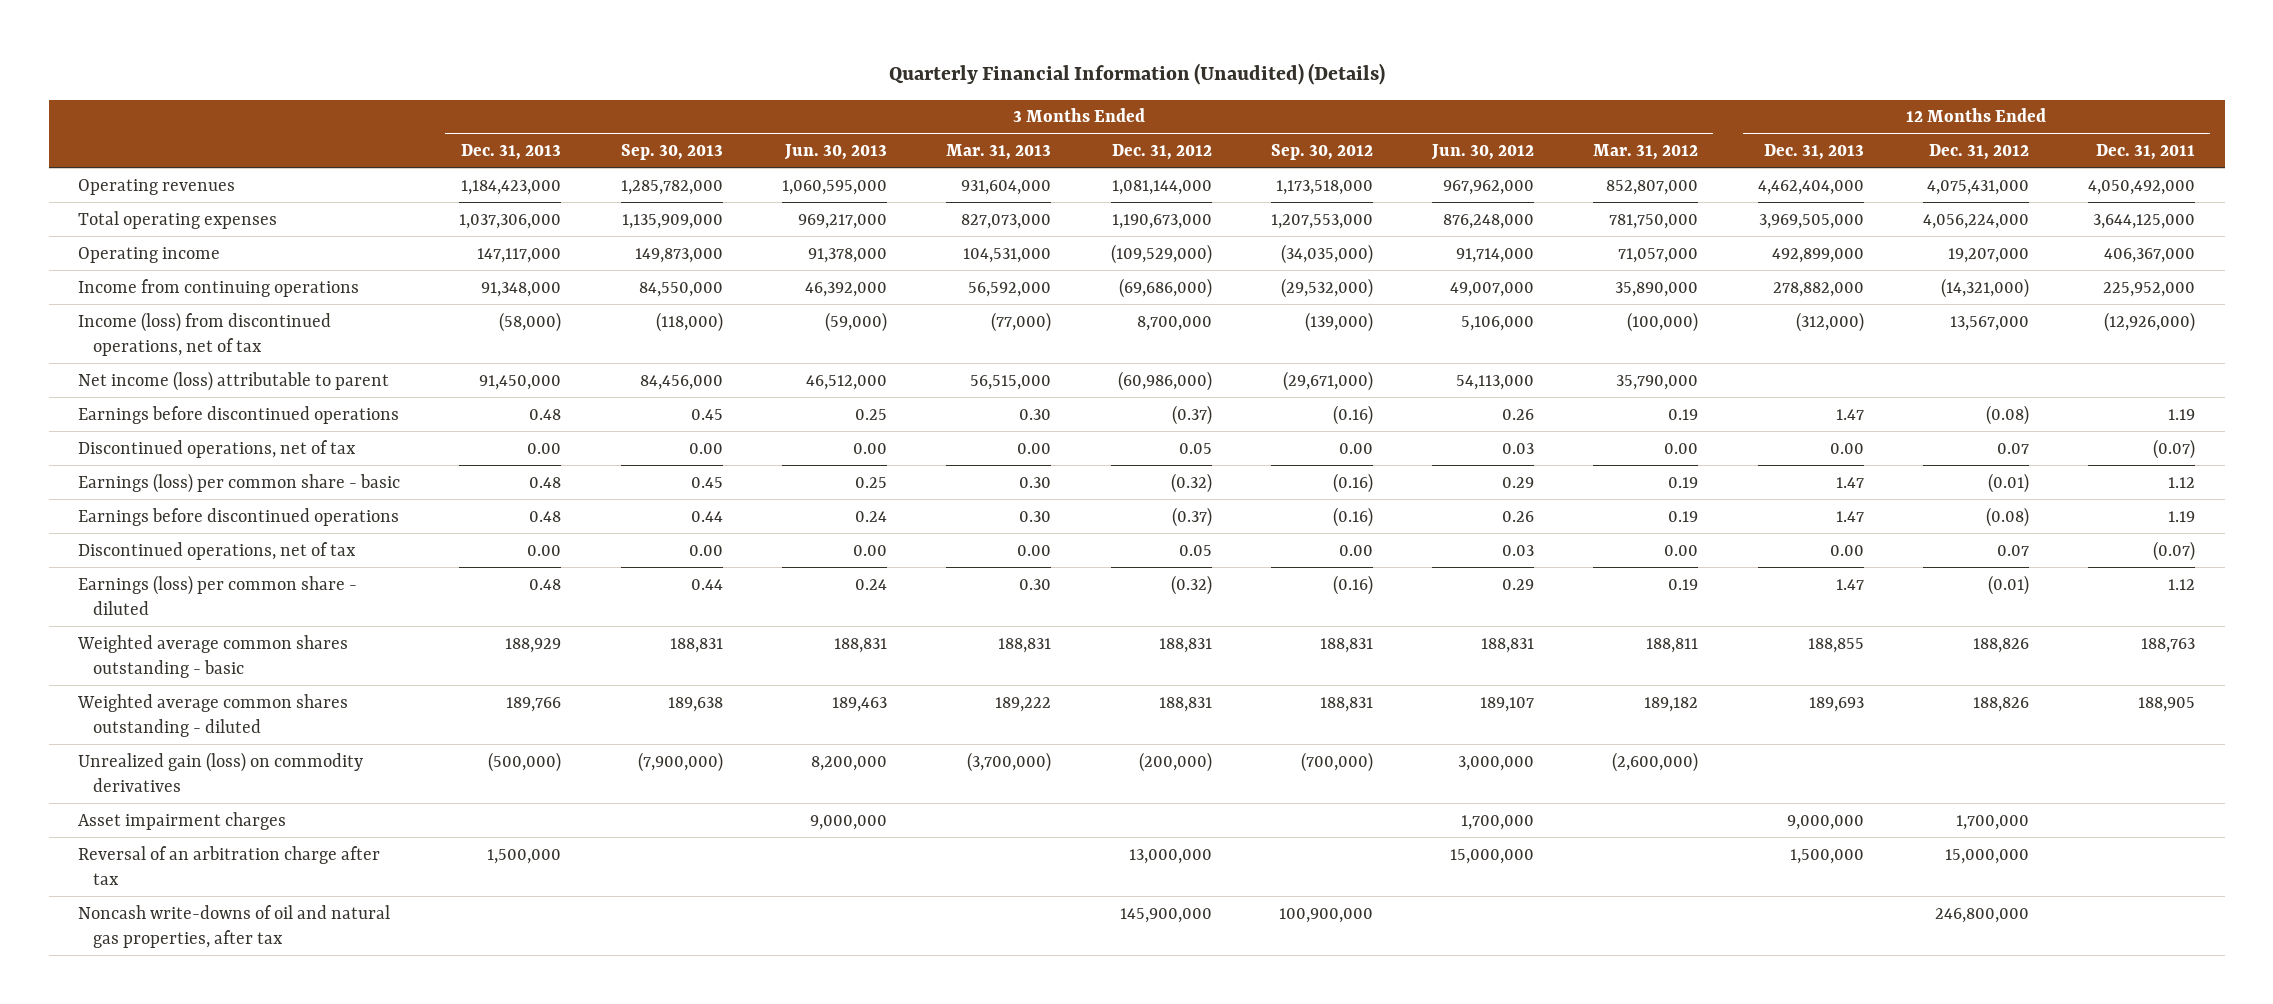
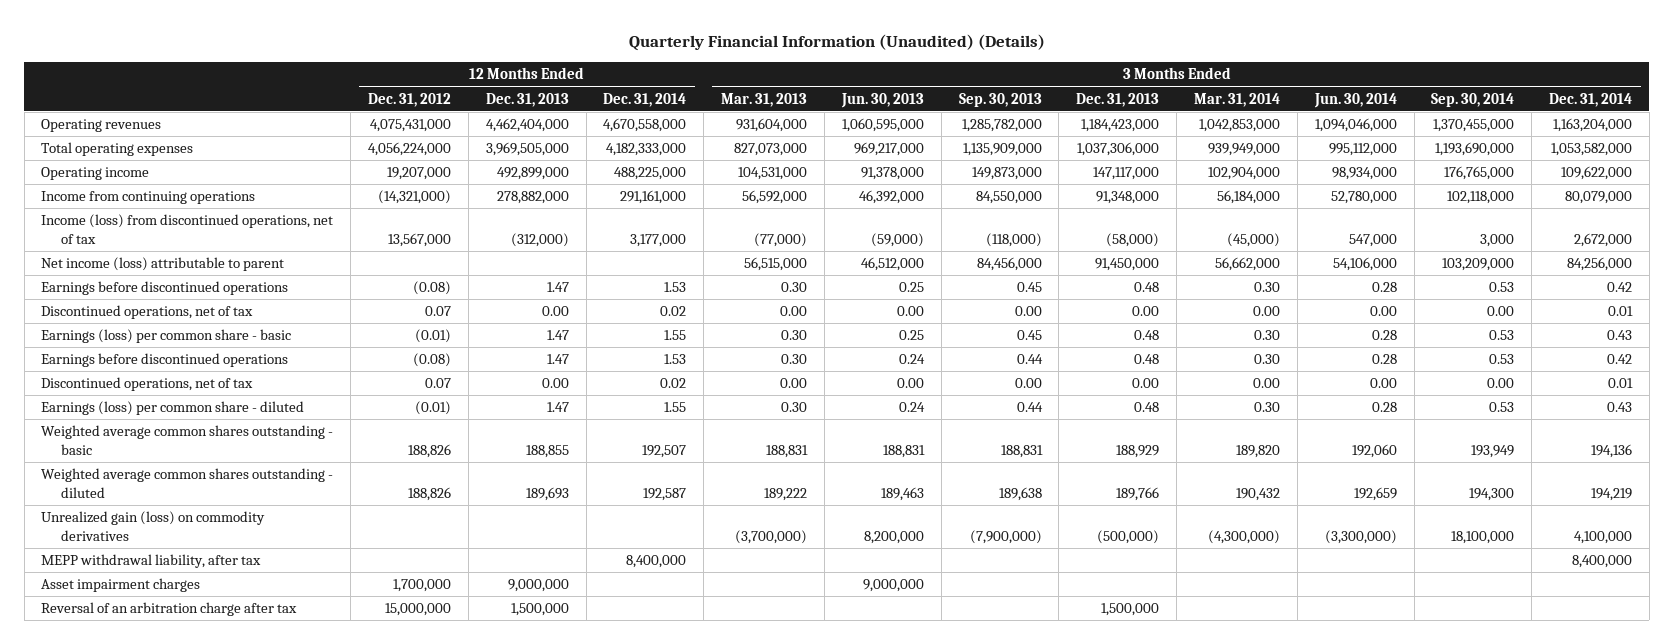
[1111,143,1212,160] Dec. 31, 2012 -> none
[1270,143,1373,160] Sep. 30, 2012 -> none
[1431,143,1535,160] Jun. 30, 2012 -> none
[1593,143,1699,160] Mar. 31, 2012 -> none
[2096,143,2196,160] Dec. 31, 2011 -> none
none -> [603,92,687,107] Dec. 31, 2014
none -> [1193,92,1280,107] Mar. 31, 2014
none -> [1313,92,1397,108] Jun. 30, 2014
none -> [1431,92,1515,107] Sep. 30, 2014
none -> [1549,92,1633,107] Dec. 31, 2014
none -> [41,554,262,569] MEPP withdrawal liability, after tax
[78,904,391,949] Noncash write-downs of oil and natural gas properties, after tax -> none

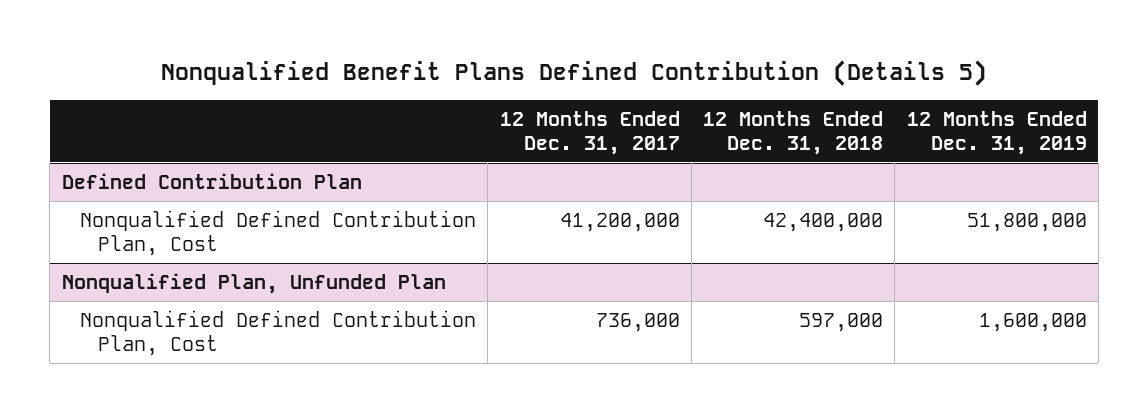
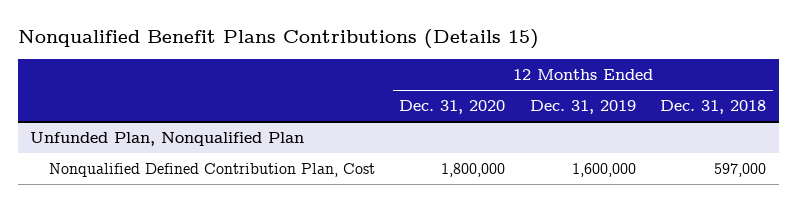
[161,60,988,87] Nonqualified Benefit Plans Defined Contribution (Details 5) -> [17,29,539,50] Nonqualified Benefit Plans Contributions (Details 15)
[499,111,680,155] 12 Months Ended Dec. 31, 2017 -> none
none -> [399,100,506,115] Dec. 31, 2020
[61,173,362,190] Defined Contribution Plan -> none
[80,210,477,256] Nonqualified Defined Contribution Plan, Cost -> none
[61,273,446,295] Nonqualified Plan, Unfunded Plan -> [30,132,305,147] Unfunded Plan, Nonqualified Plan

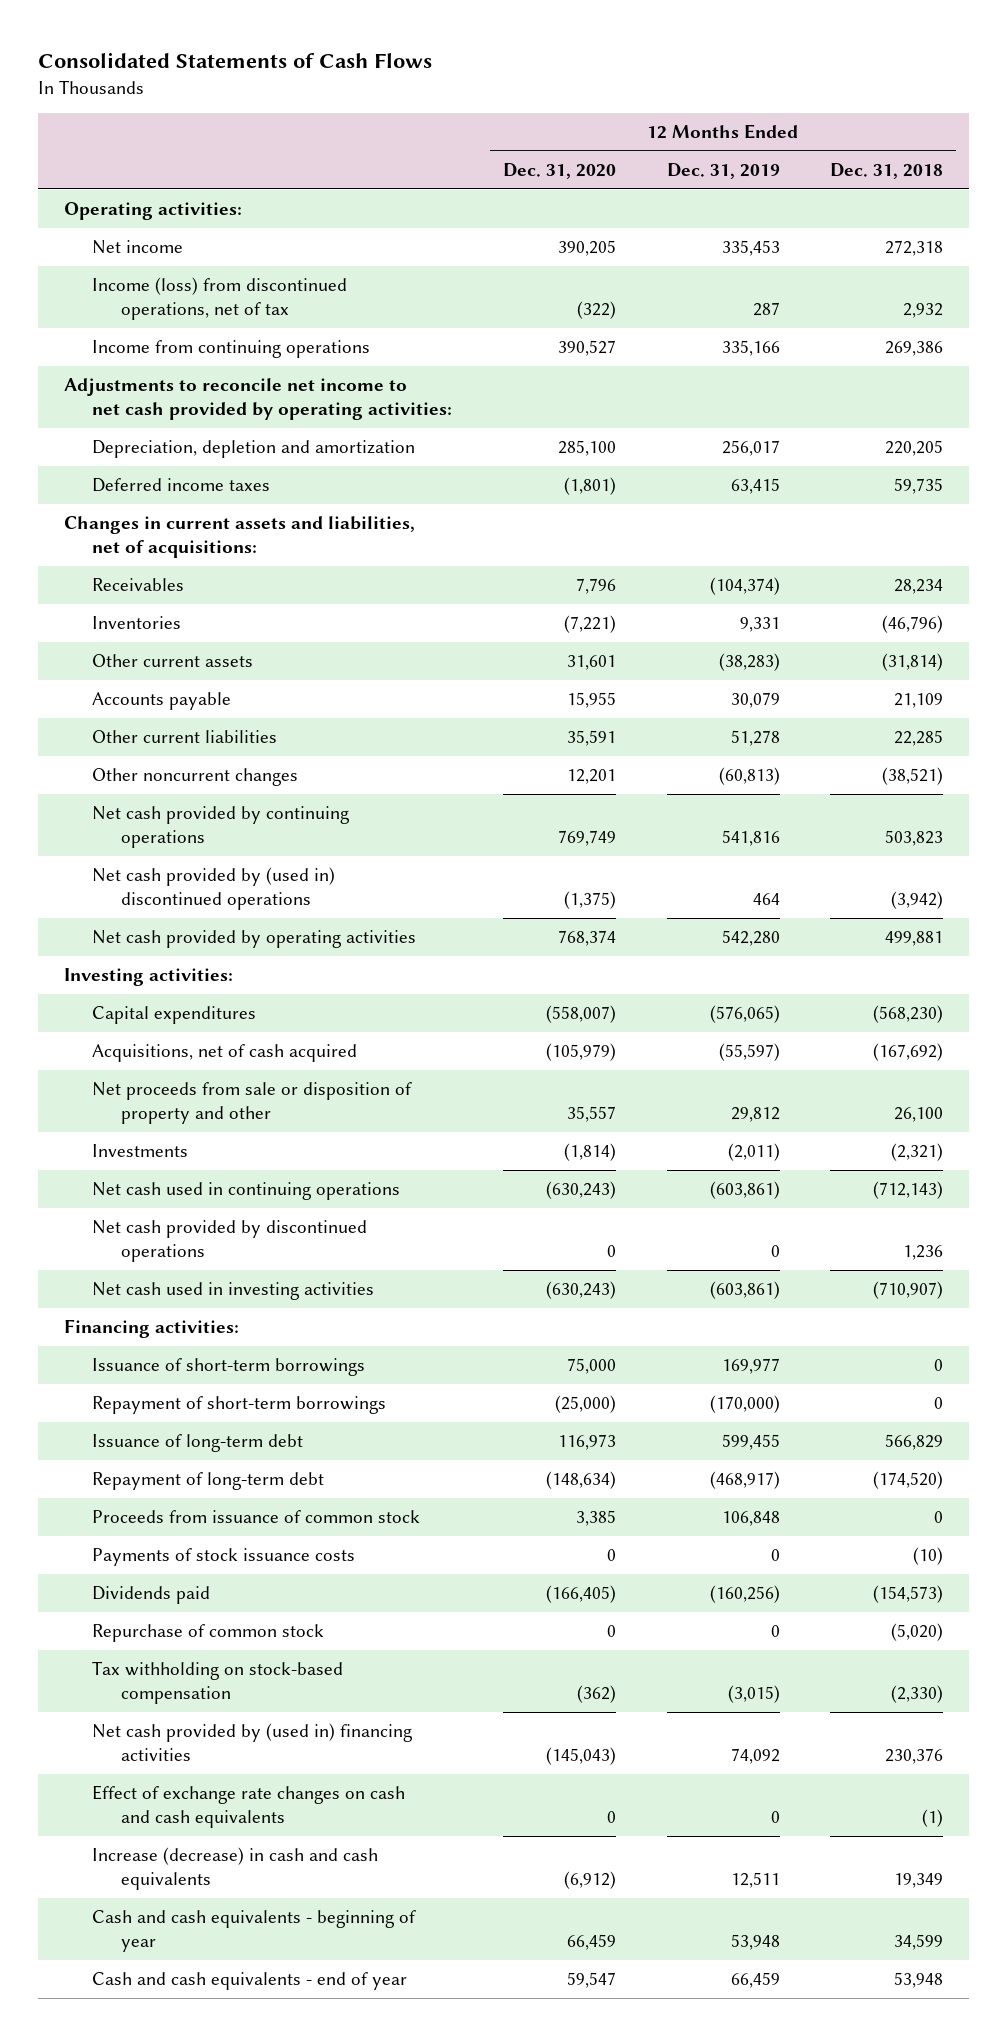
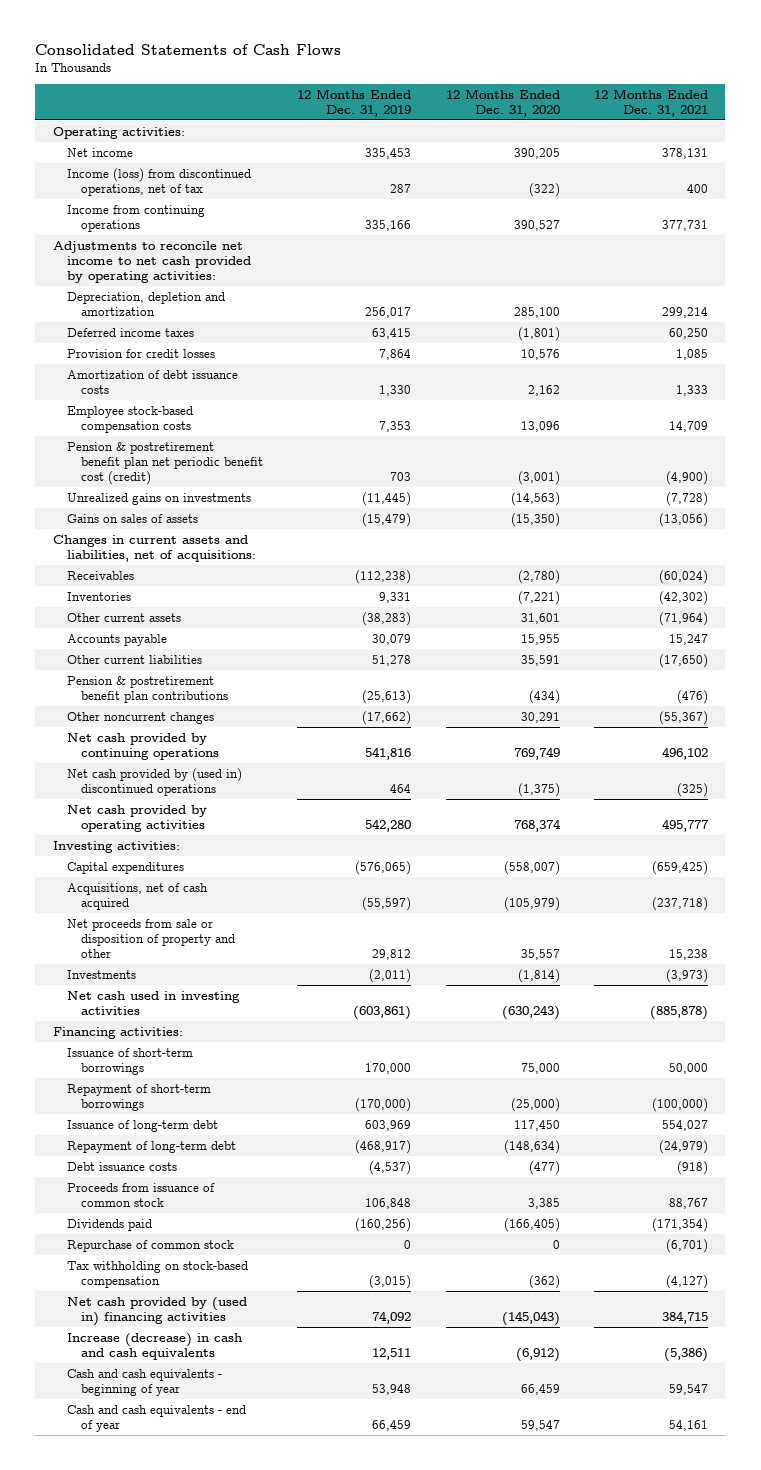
[830,162,944,179] Dec. 31, 2018 -> none
none -> [593,88,708,117] 12 Months Ended Dec. 31, 2021
none -> [66,348,215,358] Provision for credit losses
none -> [66,369,238,394] Amortization of debt issuance costs
none -> [66,405,193,433] Employee stock-based compensation costs
none -> [66,441,263,485] Pension & postretirement benefit plan net periodic benefit cost (credit)
none -> [66,492,251,505] Unrealized gains on investments
none -> [66,513,198,523] Gains on sales of assets
[575,578,616,595] 7,796 -> [517,569,560,584] (2,780)
[709,577,780,596] (104,374) -> [355,569,412,584] (112,238)
none -> [66,675,228,703] Pension & postretirement benefit plan contributions
[566,769,616,785] 12,201 -> [520,711,560,723] 30,291
[718,767,780,786] (60,813) -> [362,710,412,725] (17,662)
[92,1182,401,1201] Net cash used in continuing operations -> none
[92,1220,368,1262] Net cash provided by discontinued operations -> none
[721,1358,780,1375] 169,977 -> [365,1062,412,1074] 170,000
[557,1434,616,1451] 116,973 -> [513,1119,560,1131] 117,450
[721,1434,780,1451] 599,455 -> [365,1119,412,1131] 603,969
none -> [66,1161,177,1171] Debt issuance costs
[92,1548,356,1567] Payments of stock issuance costs -> none
[92,1785,406,1828] Effect of exchange rate changes on cash and cash equivalents -> none

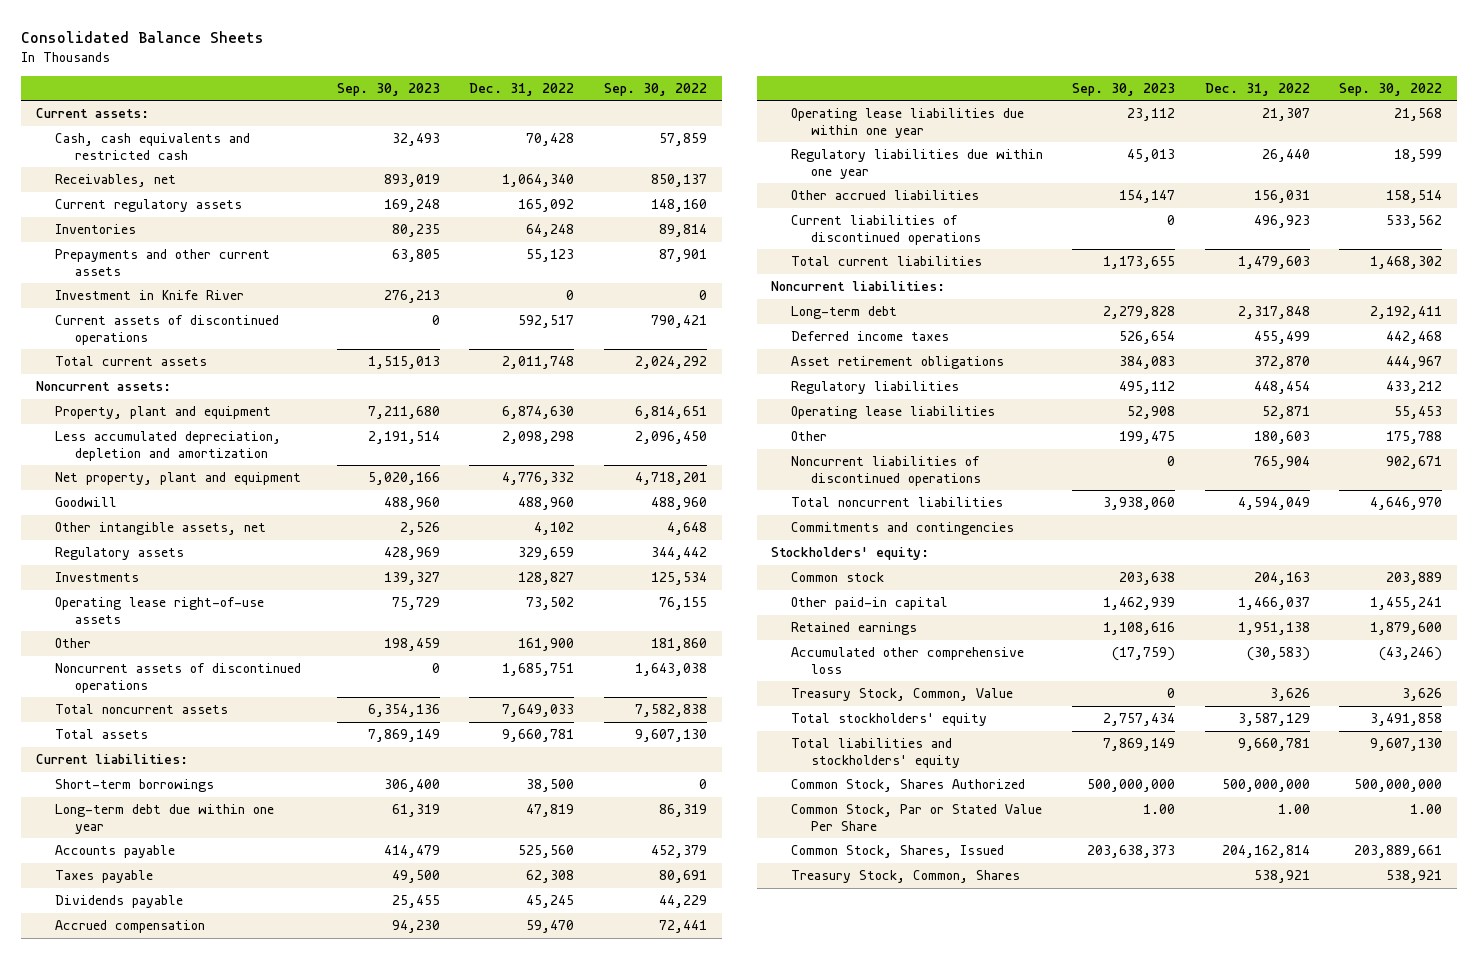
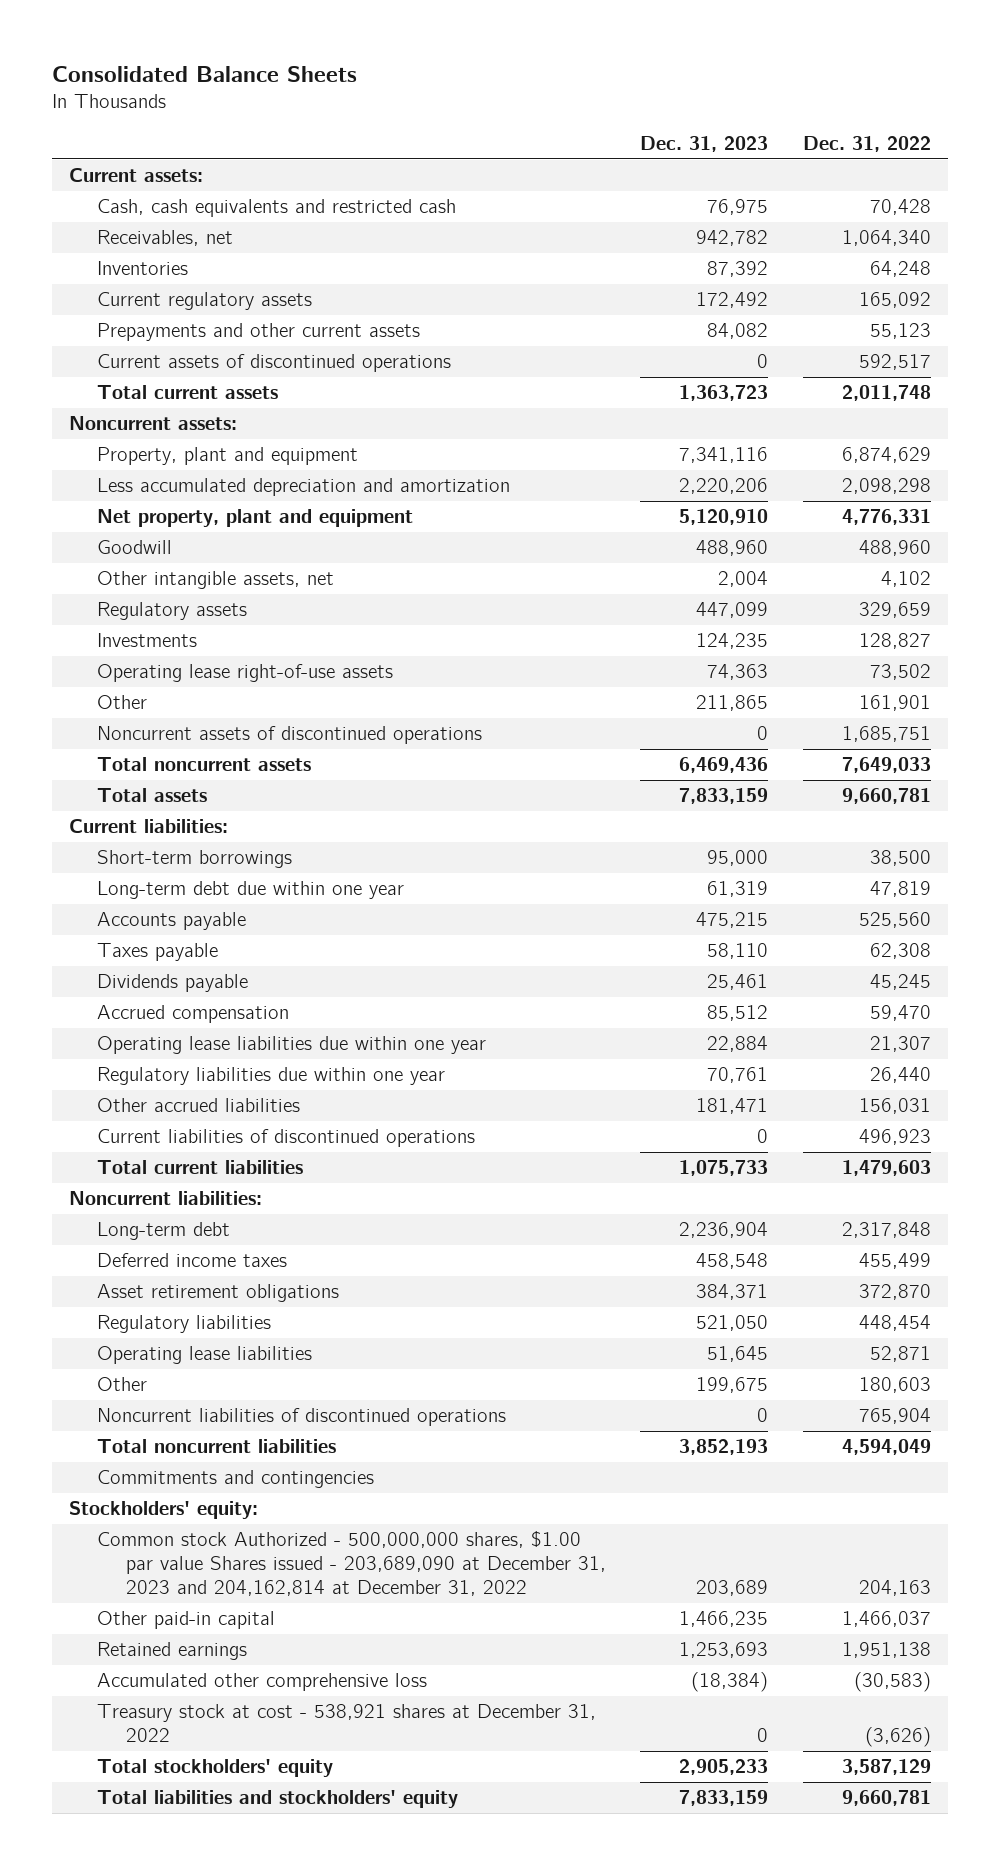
[336,82,440,96] Sep. 30, 2023 -> none
[603,82,707,96] Sep. 30, 2022 -> none
none -> [640,135,769,152] Dec. 31, 2023
[55,199,243,213] Current regulatory assets -> [97,292,313,311] Current regulatory assets
[55,290,245,301] Investment in Knife River -> none
[502,406,575,420] 6,874,630 -> [841,447,931,464] 6,874,629
[55,431,282,461] Less accumulated depreciation, depletion and amortization -> [97,478,511,497] Less accumulated depreciation and amortization
[502,472,575,486] 4,776,332 -> [841,509,931,526] 4,776,331
[518,638,575,652] 161,900 -> [858,695,931,712] 161,901
[790,572,884,583] Common stock -> [97,1531,606,1596] Common stock Authorized - 500,000,000 shares, $1.00 par value Shares issued - 203,689,090 at December 31, 2023 and 204,162,814 at December 31, 2022
[790,688,1013,702] Treasury Stock, Common, Value -> none
none -> [97,1704,597,1743] Treasury stock at cost - 538,921 shares at December 31, 2022
[790,779,1025,793] Common Stock, Shares Authorized -> none
[790,804,1042,831] Common Stock, Par or Stated Value Per Share -> none
[790,845,1004,859] Common Stock, Shares, Issued -> none
[790,870,1020,884] Treasury Stock, Common, Shares -> none

